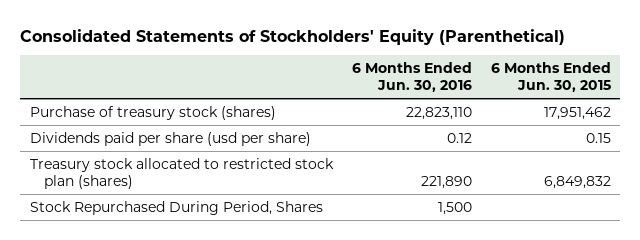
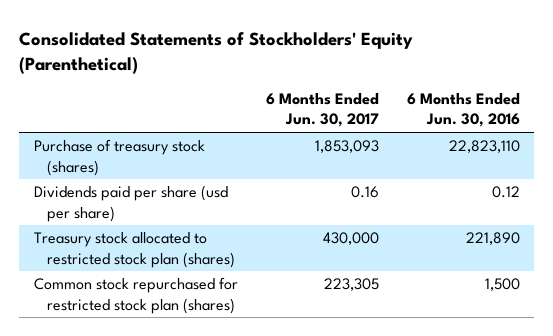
[490,62,611,93] 6 Months Ended Jun. 30, 2015 -> none
none -> [265,92,379,128] 6 Months Ended Jun. 30, 2017
[29,200,323,215] Stock Repurchased During Period, Shares -> none
none -> [33,277,238,314] Common stock repurchased for restricted stock plan (shares)

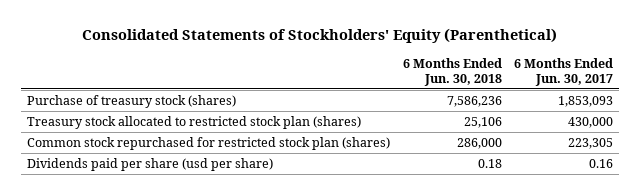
[406,92,520,128] 6 Months Ended Jun. 30, 2016 -> none
none -> [402,57,502,86] 6 Months Ended Jun. 30, 2018
[33,185,228,222] Dividends paid per share (usd per share) -> [27,158,274,172] Dividends paid per share (usd per share)

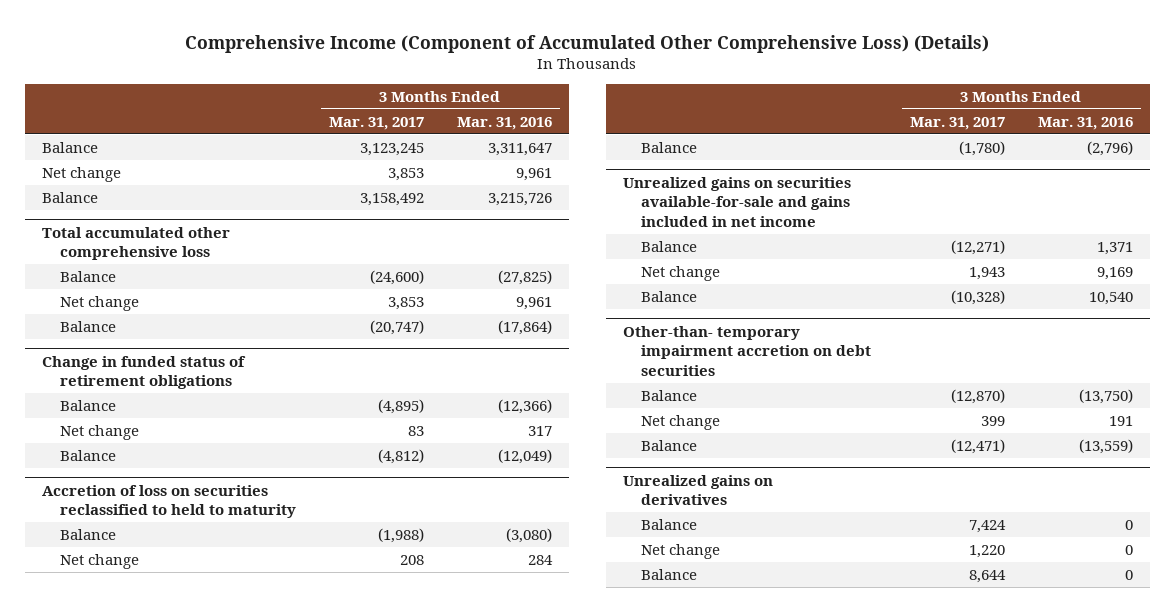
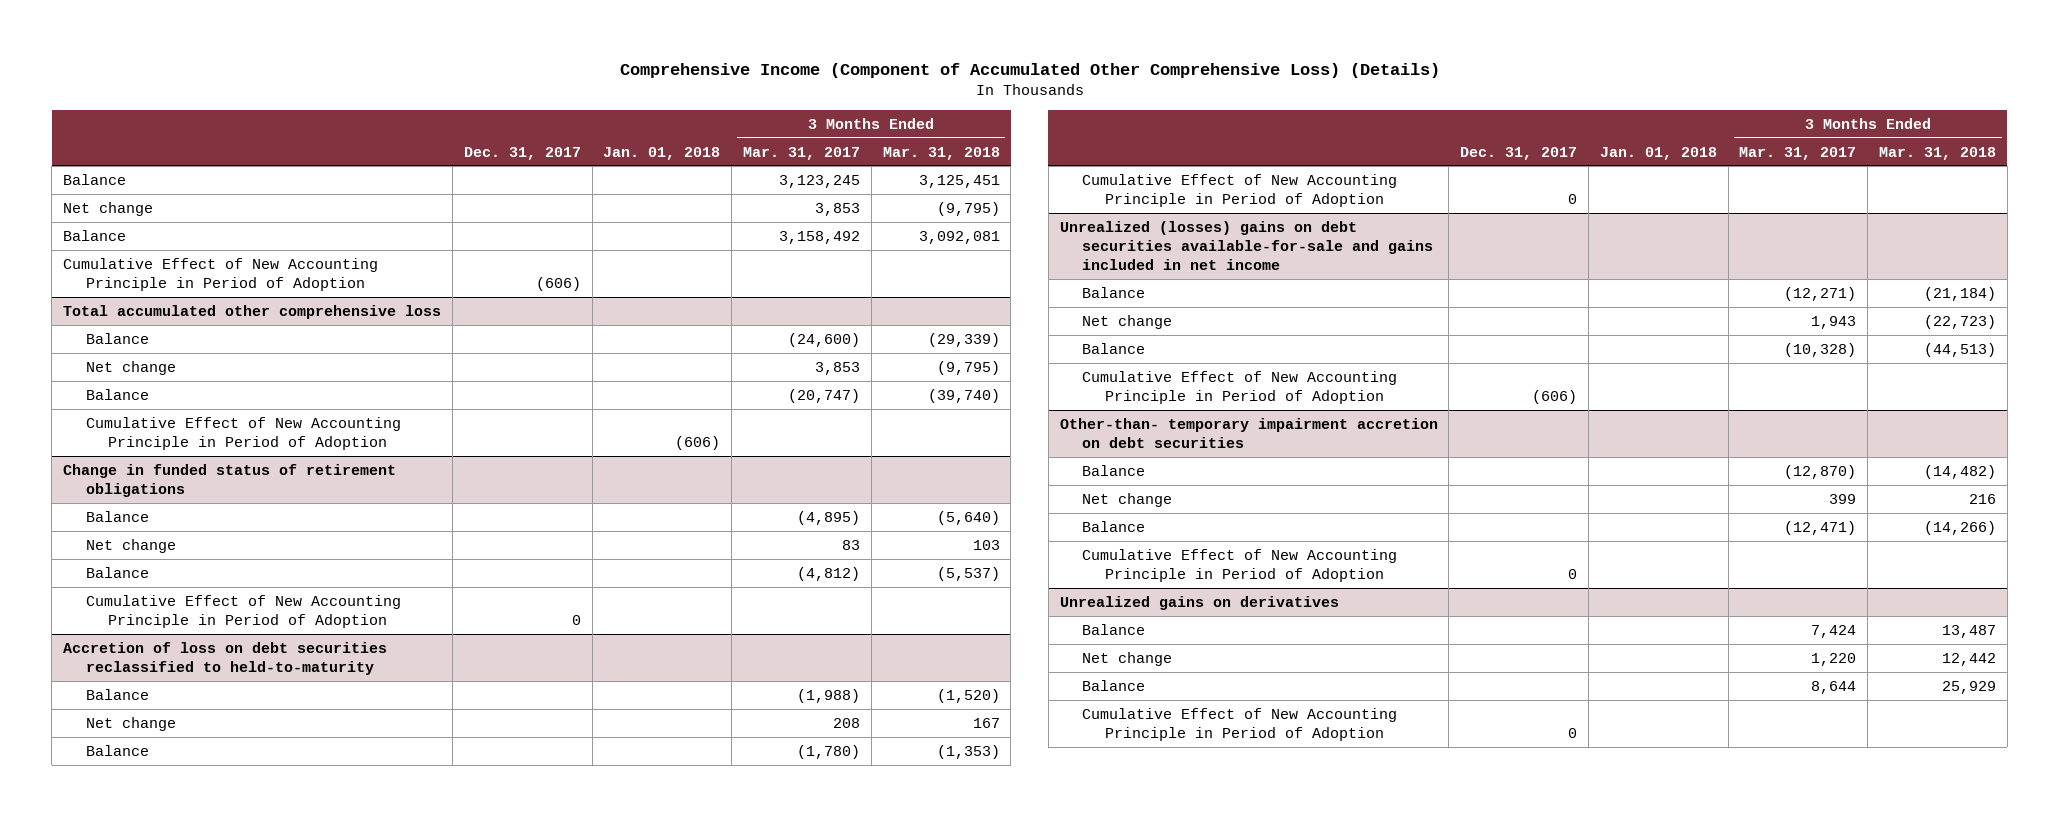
[456,116,552,130] Mar. 31, 2016 -> none
none -> [463,146,581,160] Dec. 31, 2017
none -> [603,146,721,160] Jan. 01, 2018
none -> [882,146,1000,160] Mar. 31, 2018
none -> [63,257,379,291] Cumulative Effect of New Accounting Principle in Period of Adoption
none -> [85,416,401,450] Cumulative Effect of New Accounting Principle in Period of Adoption
none -> [85,594,401,628] Cumulative Effect of New Accounting Principle in Period of Adoption
[41,484,296,519] Accretion of loss on securities reclassified to held to maturity -> [63,641,388,675] Accretion of loss on debt securities reclassified to held-to-maturity
none -> [1082,173,1398,207] Cumulative Effect of New Accounting Principle in Period of Adoption
[622,176,851,227] Unrealized gains on securities available-for-sale and gains included in net income -> [1059,220,1434,271] Unrealized (losses) gains on debt securities available-for-sale and gains included in net income
none -> [1082,370,1398,404] Cumulative Effect of New Accounting Principle in Period of Adoption
none -> [1082,548,1398,582] Cumulative Effect of New Accounting Principle in Period of Adoption
none -> [1082,707,1398,741] Cumulative Effect of New Accounting Principle in Period of Adoption

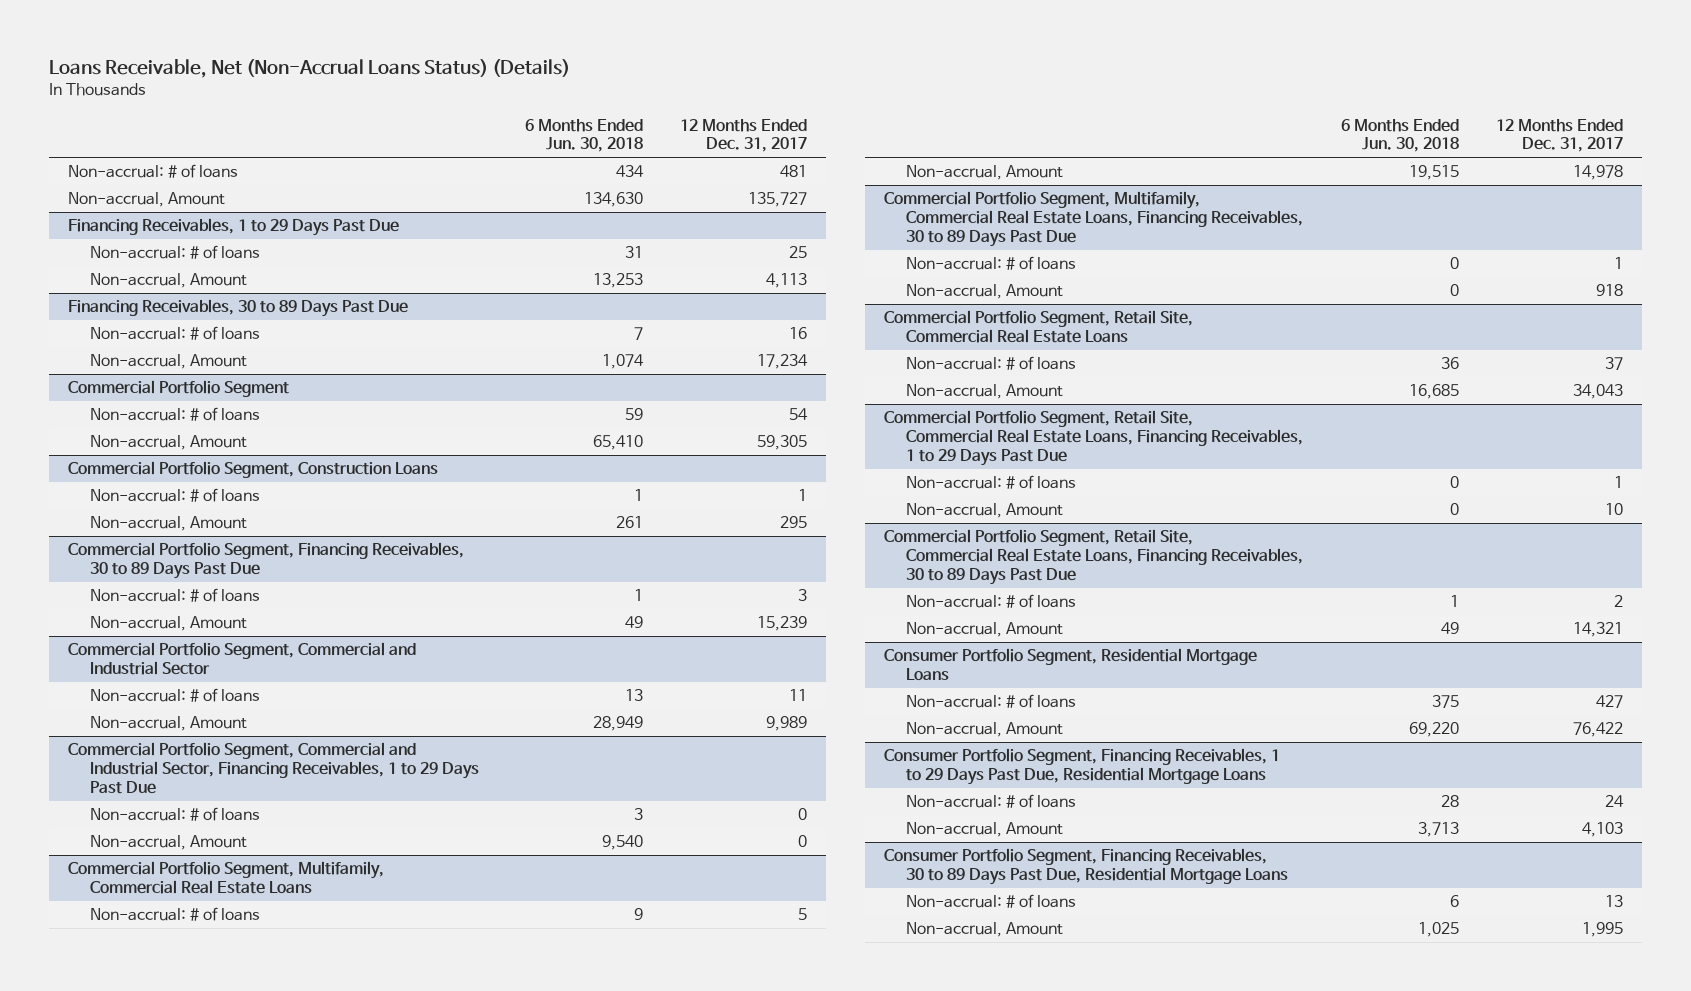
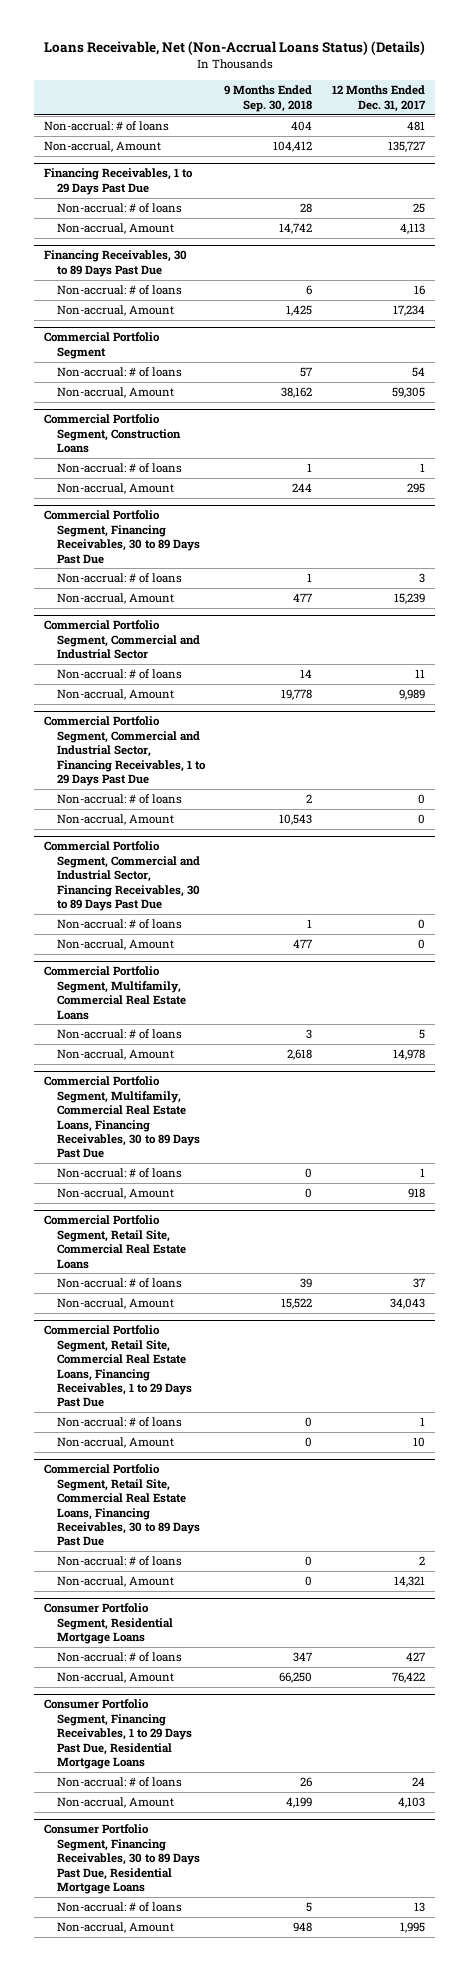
[524,118,643,153] 6 Months Ended Jun. 30, 2018 -> none
none -> [224,85,313,112] 9 Months Ended Sep. 30, 2018
none -> [44,841,200,911] Commercial Portfolio Segment, Commercial and Industrial Sector, Financing Receivables, 30 to 89 Days Past Due
none -> [56,919,182,930] Non-accrual: # of loans
none -> [56,939,174,951] Non-accrual, Amount

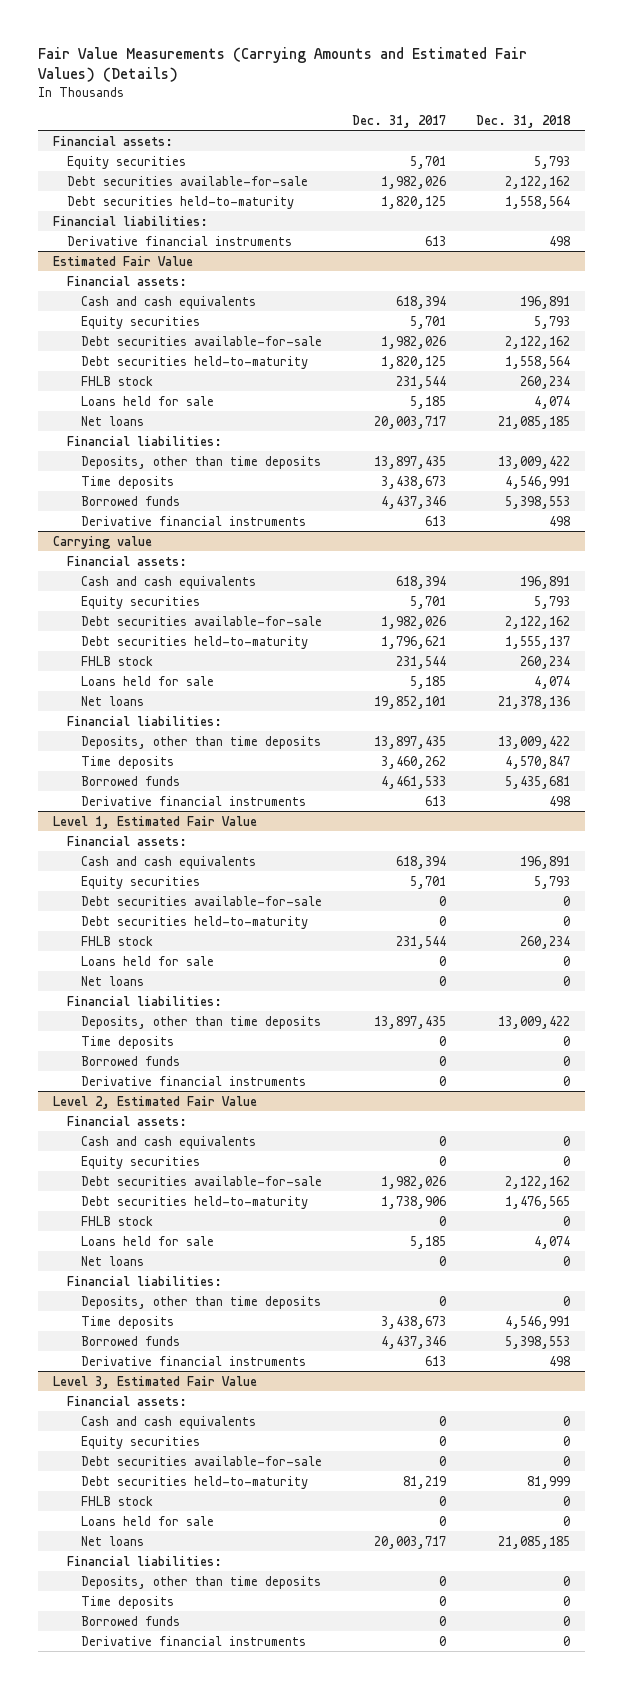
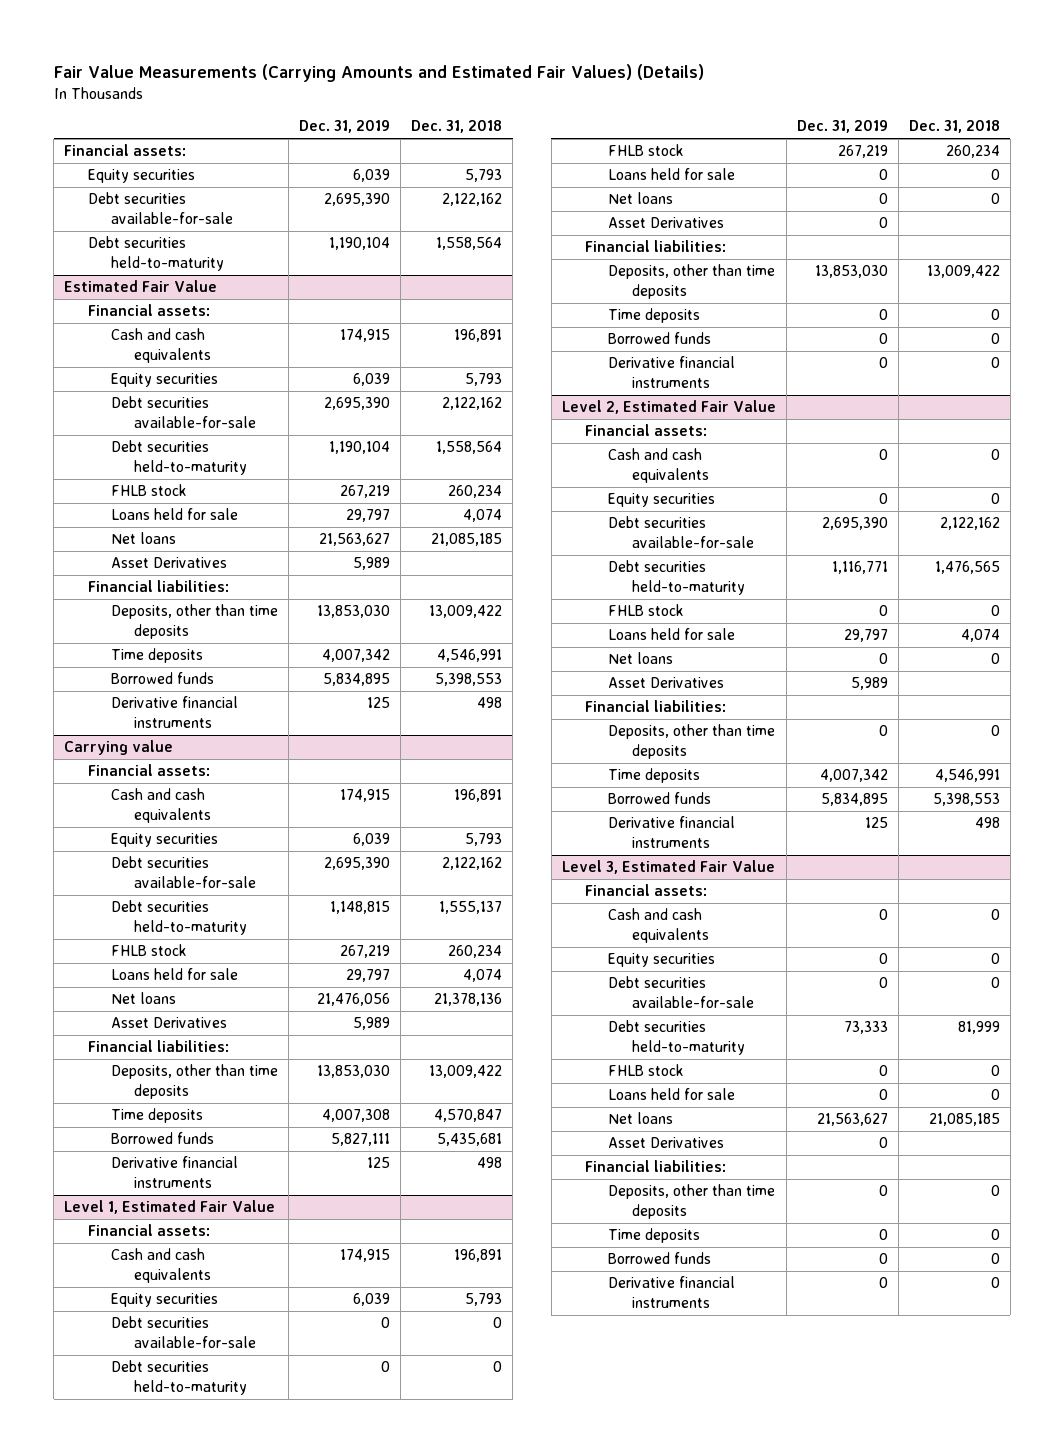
[351,114,446,128] Dec. 31, 2017 -> none
none -> [299,120,391,134] Dec. 31, 2019
[53,215,209,226] Financial liabilities: -> none
[67,235,293,246] Derivative financial instruments -> none
none -> [110,557,227,569] Asset Derivatives
none -> [110,1017,227,1029] Asset Derivatives
none -> [608,217,725,229] Asset Derivatives
none -> [608,677,725,689] Asset Derivatives
none -> [608,1137,725,1149] Asset Derivatives

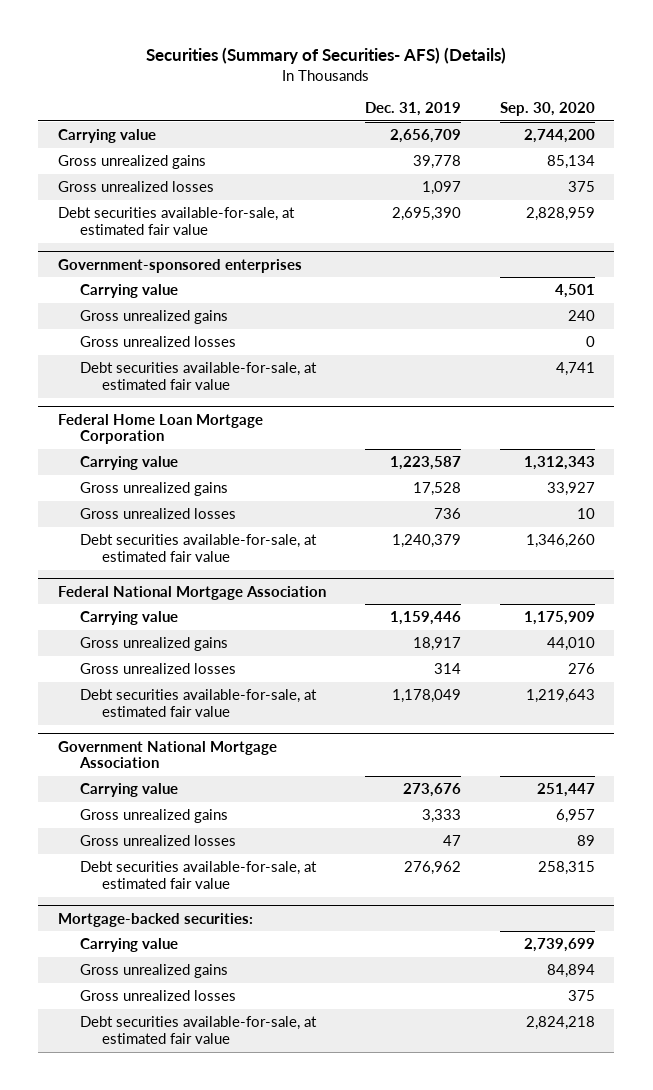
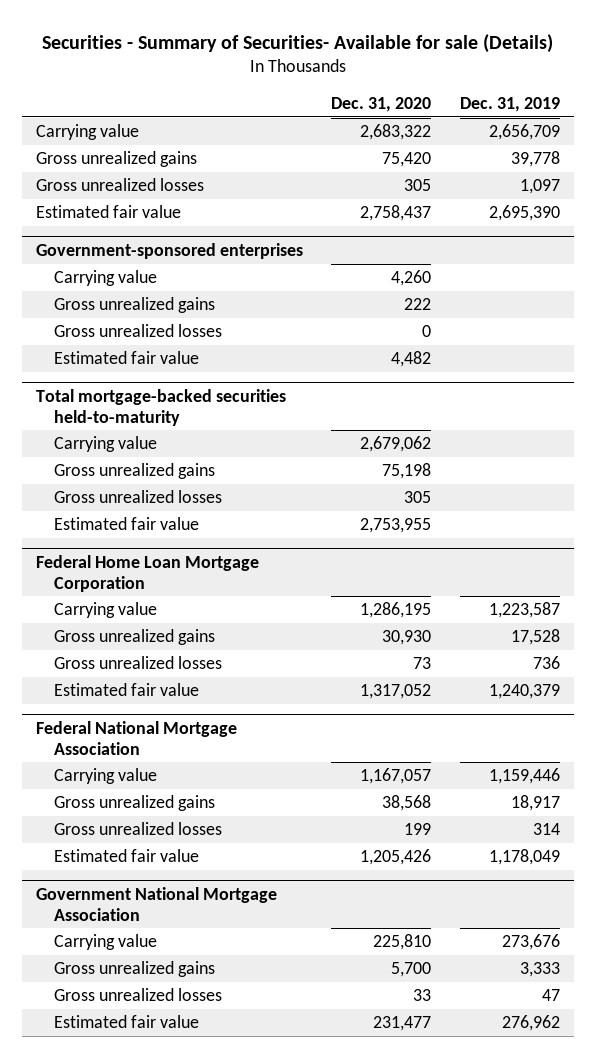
[146,47,507,65] Securities (Summary of Securities- AFS) (Details) -> [41,33,553,53] Securities - Summary of Securities- Available for sale (Details)
[499,102,595,117] Sep. 30, 2020 -> none
none -> [331,96,432,112] Dec. 31, 2020
[57,207,295,235] Debt securities available-for-sale, at estimated fair value -> [35,205,181,219] Estimated fair value
[79,362,317,390] Debt securities available-for-sale, at estimated fair value -> [53,351,199,365] Estimated fair value
none -> [35,388,286,426] Total mortgage-backed securities held-to-maturity
none -> [53,436,157,453] Carrying value
none -> [53,463,215,480] Gross unrealized gains
none -> [53,490,222,504] Gross unrealized losses
none -> [53,517,199,531] Estimated fair value
[79,534,317,562] Debt securities available-for-sale, at estimated fair value -> [53,683,199,697] Estimated fair value
[79,689,317,717] Debt securities available-for-sale, at estimated fair value -> [53,849,199,863] Estimated fair value
[57,912,253,927] Mortgage-backed securities: -> none
[79,938,178,953] Carrying value -> none
[79,964,228,979] Gross unrealized gains -> none
[79,990,236,1002] Gross unrealized losses -> none
[79,1016,317,1044] Debt securities available-for-sale, at estimated fair value -> none
[79,861,317,889] Debt securities available-for-sale, at estimated fair value -> [53,1015,199,1029] Estimated fair value

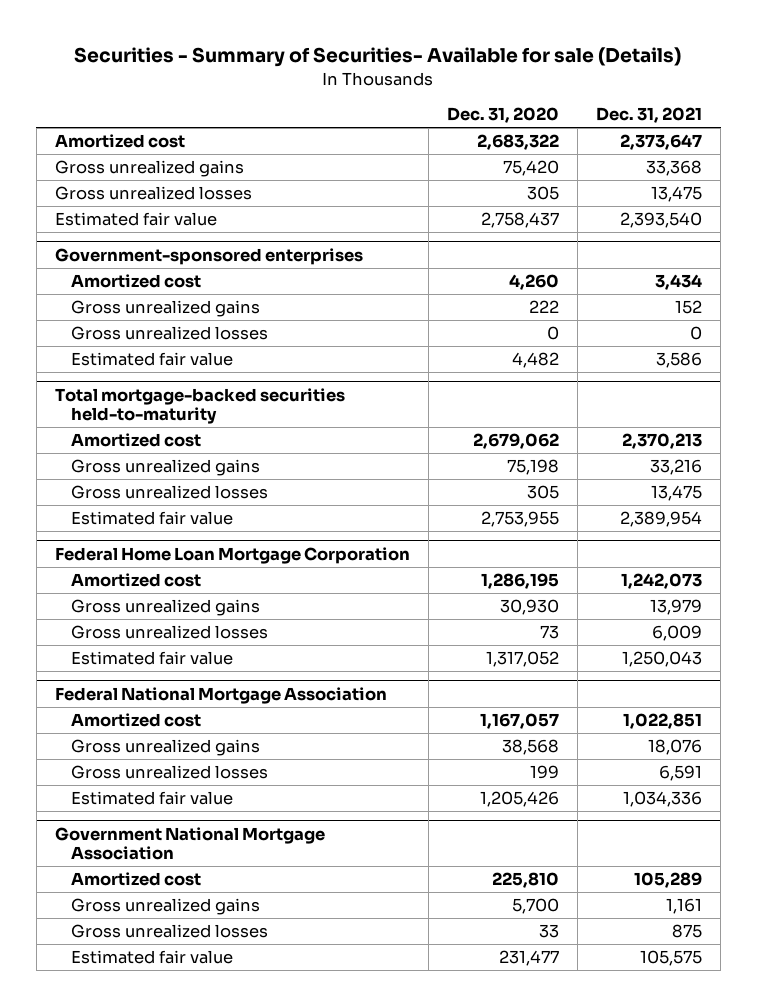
[459,96,560,112] Dec. 31, 2019 -> none
none -> [595,107,702,124] Dec. 31, 2021
[35,124,139,141] Carrying value -> [54,134,185,149] Amortized cost
[53,270,157,287] Carrying value -> [71,274,202,289] Amortized cost
[53,436,157,453] Carrying value -> [71,433,202,448] Amortized cost
[53,602,157,619] Carrying value -> [71,573,202,588] Amortized cost
[53,768,157,785] Carrying value -> [71,713,202,728] Amortized cost
[53,934,157,951] Carrying value -> [71,872,202,887] Amortized cost

